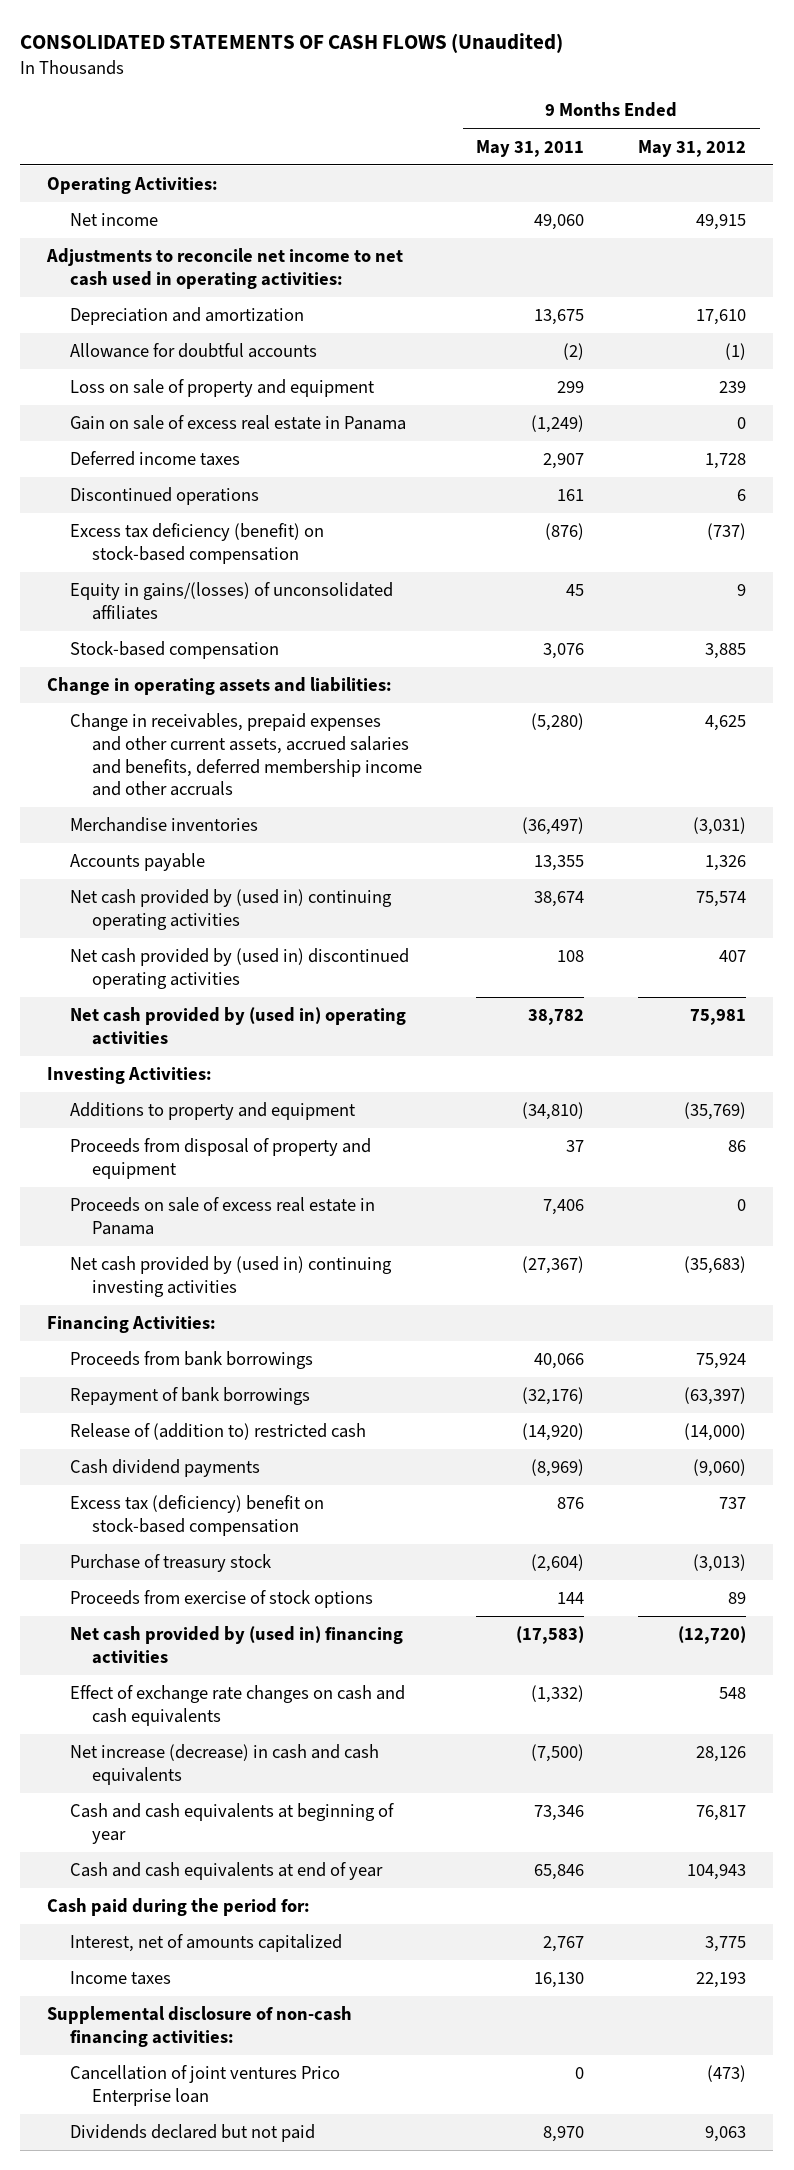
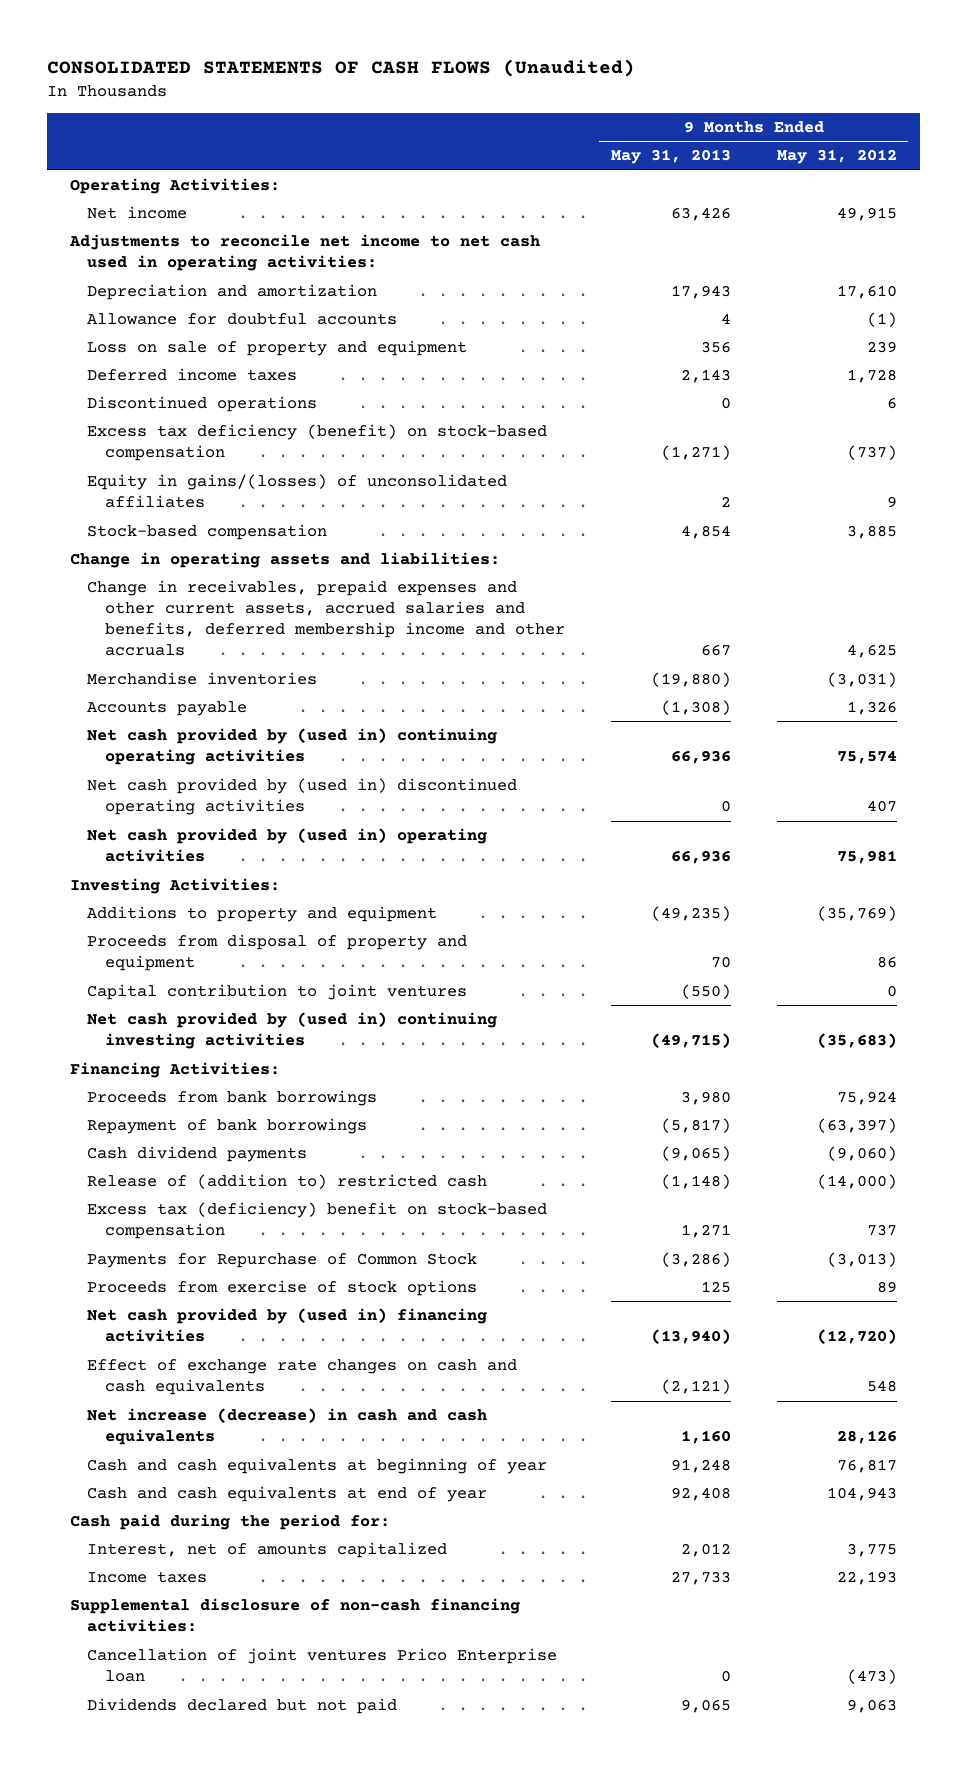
[476,139,585,157] May 31, 2011 -> none
none -> [610,149,731,165] May 31, 2013
[69,415,406,431] Gain on sale of excess real estate in Panama -> none
[69,1197,375,1235] Proceeds on sale of excess real estate in Panama -> none
none -> [87,984,468,1001] Capital contribution to joint ventures
[69,1423,366,1441] Release of (addition to) restricted cash -> [87,1174,488,1190] Release of (addition to) restricted cash
[69,1554,271,1573] Purchase of treasury stock -> [87,1253,478,1269] Payments for Repurchase of Common Stock

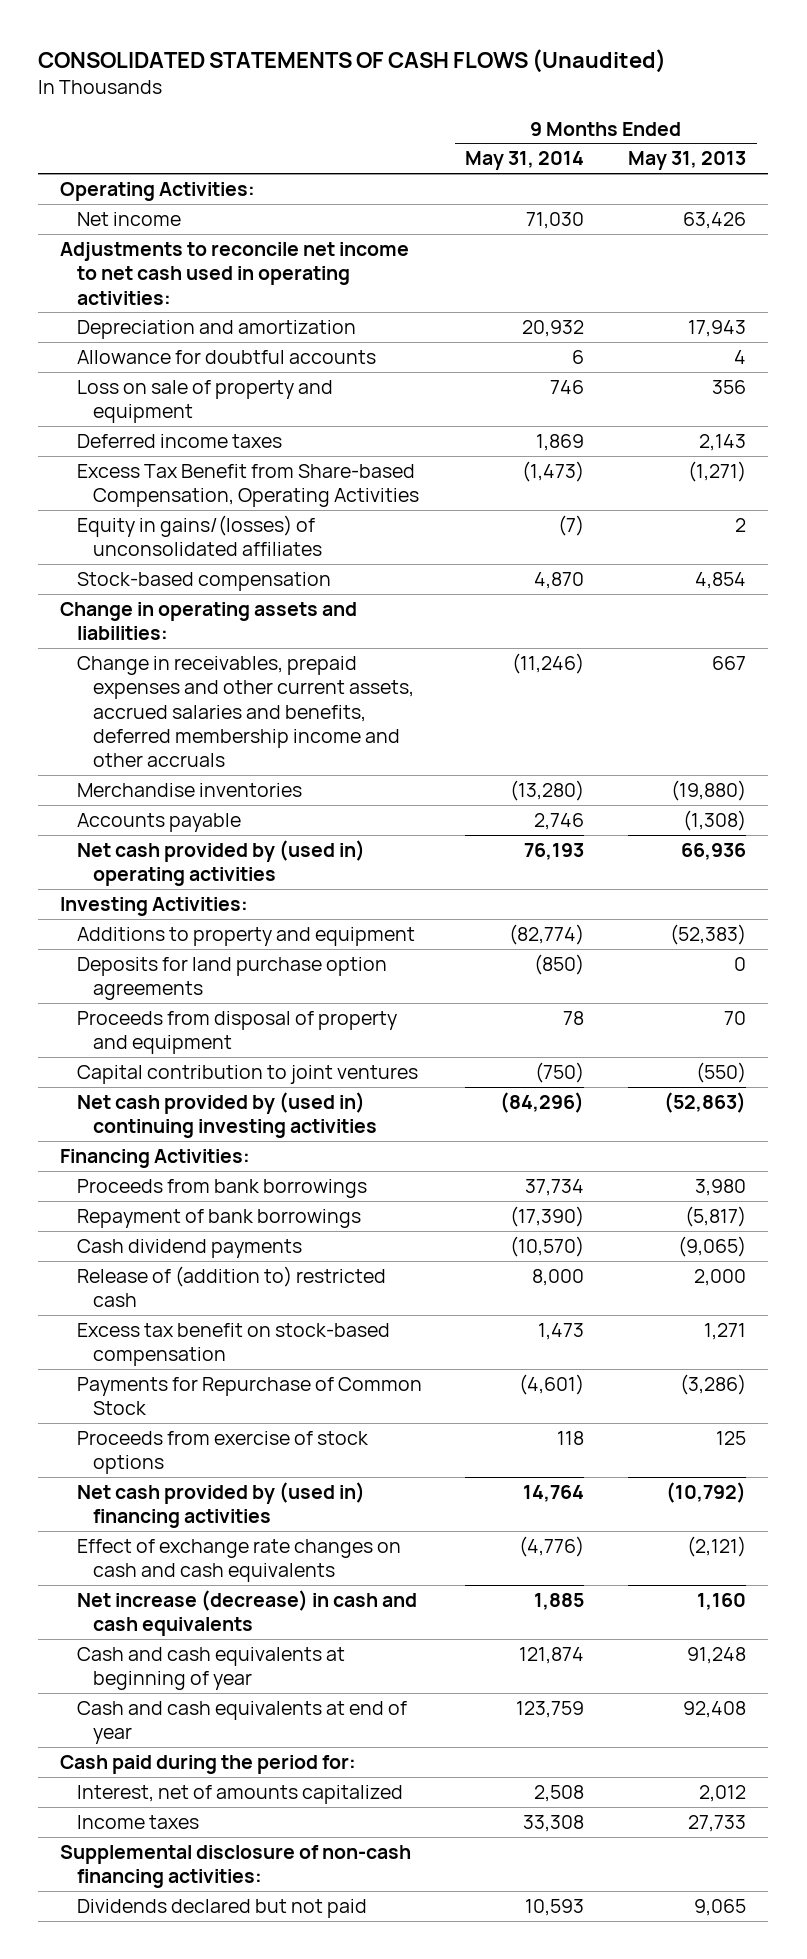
[776,149,897,165] May 31, 2012 -> none
none -> [465,151,585,171] May 31, 2014
[87,396,318,413] Discontinued operations -> none
[87,424,548,462] Excess tax deficiency (benefit) on stock-based compensation -> [76,463,420,508] Excess Tax Benefit from Share-based Compensation, Operating Activities
[87,728,498,766] Net cash provided by (used in) continuing operating activities -> none
[87,778,518,816] Net cash provided by (used in) discontinued operating activities -> none
[650,906,731,922] (49,235) -> [670,923,747,945] (52,383)
none -> [76,956,387,1001] Deposits for land purchase option agreements
[650,1033,731,1049] (49,715) -> [664,1091,747,1113] (52,863)
[660,1174,731,1190] (1,148) -> [694,1268,747,1286] 2,000
[87,1202,548,1240] Excess tax (deficiency) benefit on stock-based compensation -> [76,1322,390,1367] Excess tax benefit on stock-based compensation
[650,1329,731,1345] (13,940) -> [666,1481,747,1503] (10,792)
[87,1648,558,1683] Cancellation of joint ventures Prico Enterprise loan -> none

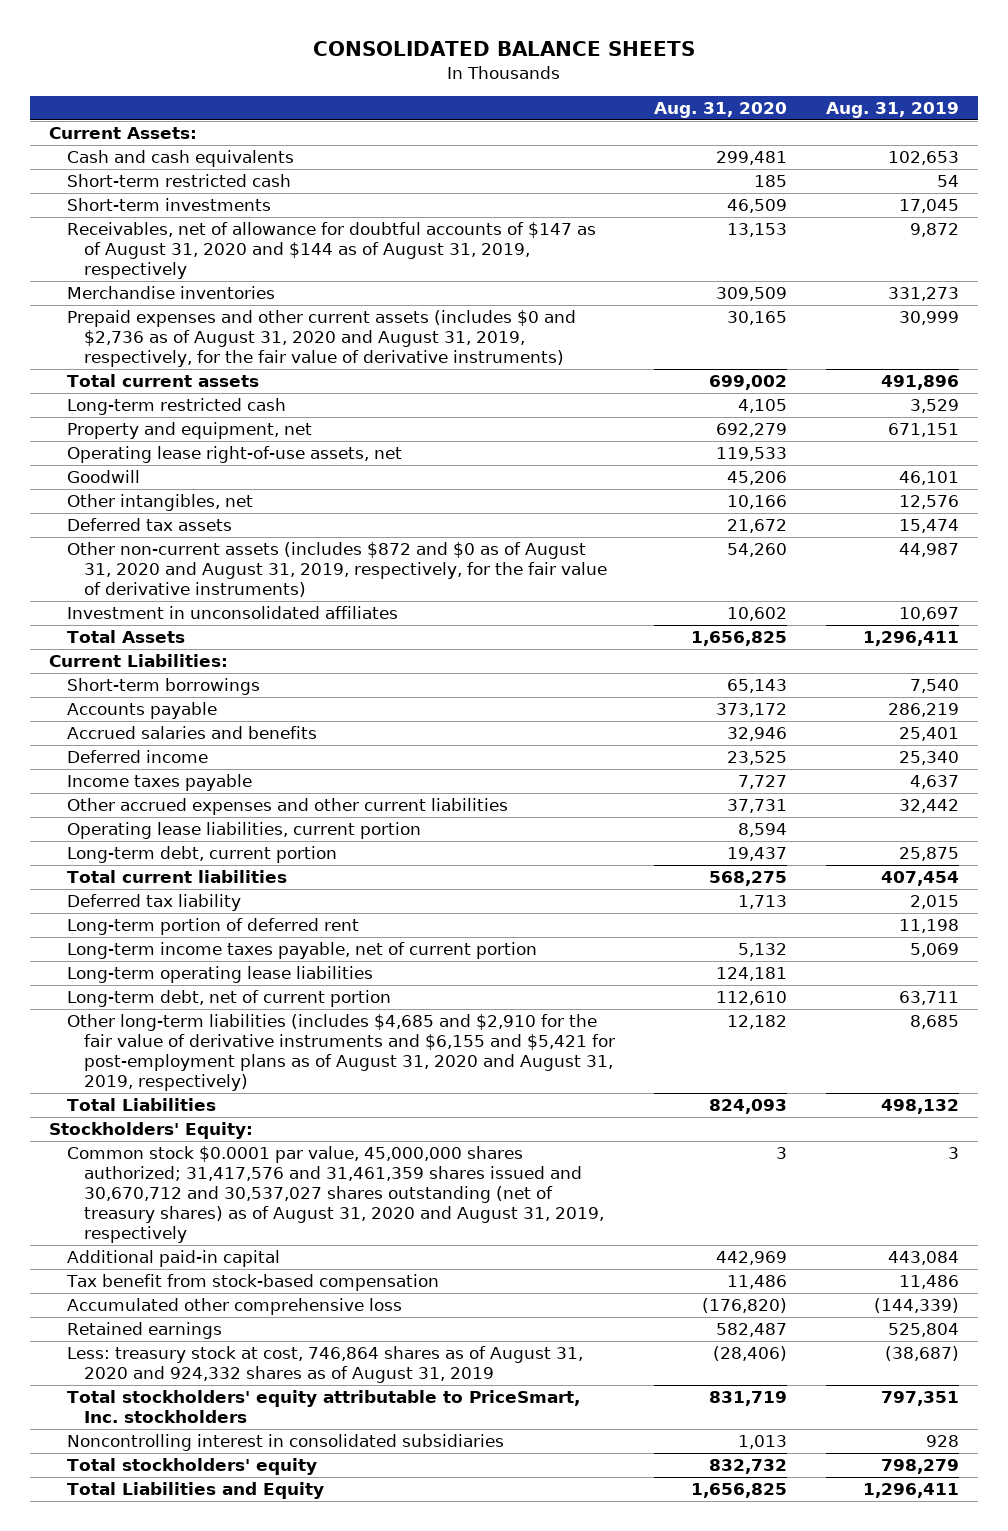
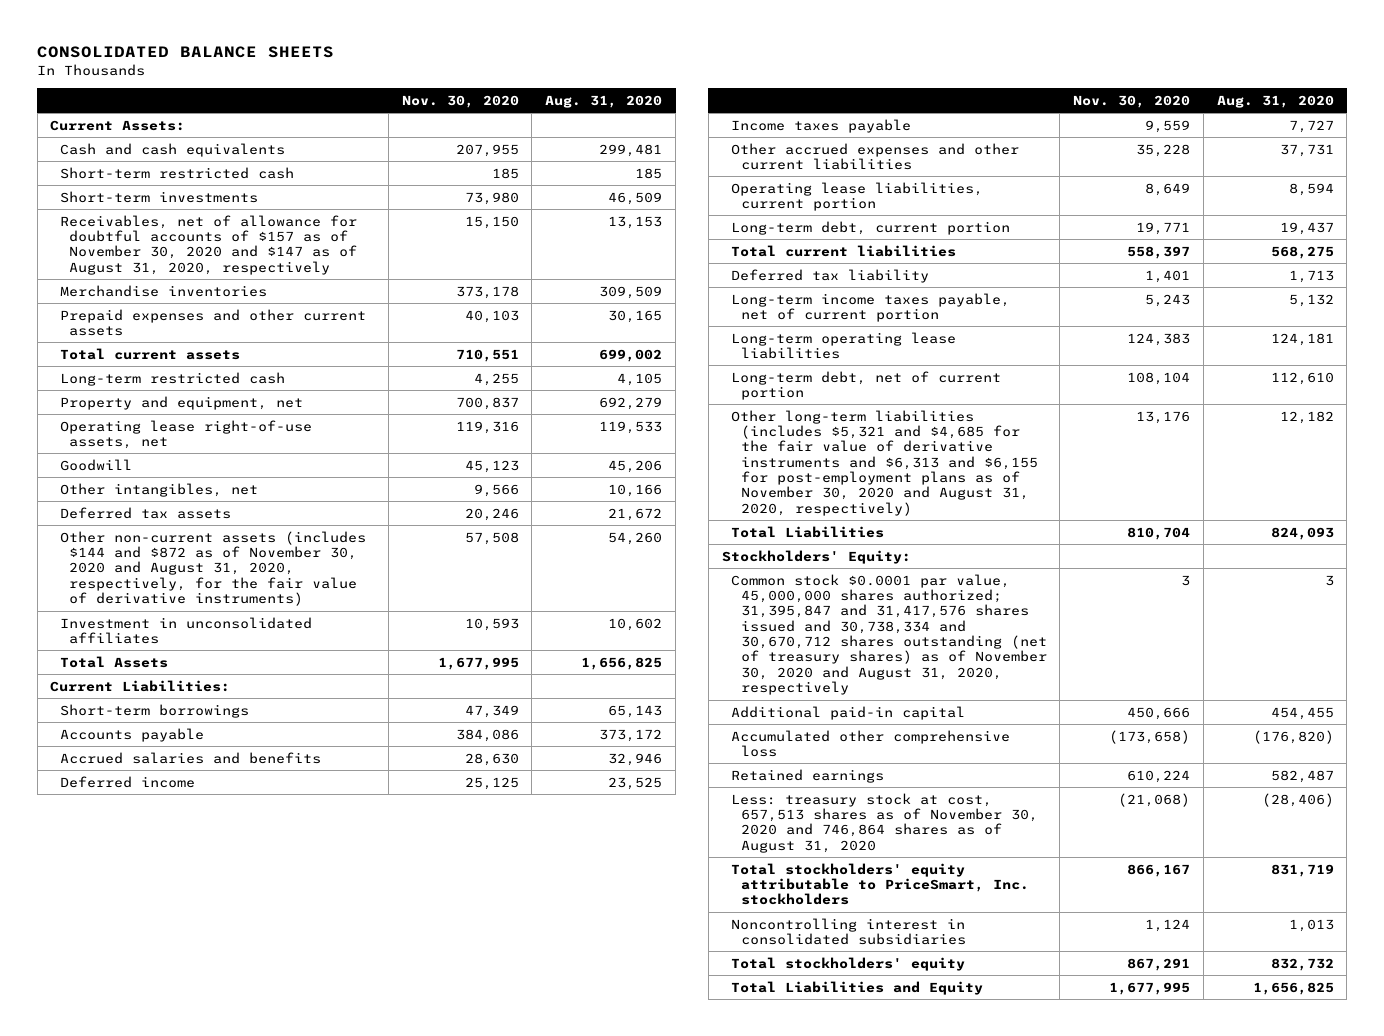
[825,101,959,118] Aug. 31, 2019 -> none
none -> [401,94,519,108] Nov. 30, 2020
[66,222,596,280] Receivables, net of allowance for doubtful accounts of $147 as of August 31, 2020 and $144 as of August 31, 2019, respectively -> [59,214,358,275] Receivables, net of allowance for doubtful accounts of $157 as of November 30, 2020 and $147 as of August 31, 2020, respectively
[66,310,576,368] Prepaid expenses and other current assets (includes $0 and $2,736 as of August 31, 2020 and August 31, 2019, respectively, for the fair value of derivative instruments) -> [59,308,366,336] Prepaid expenses and other current assets
[66,542,608,598] Other non-current assets (includes $872 and $0 as of August 31, 2020 and August 31, 2019, respectively, for the fair value of derivative instruments) -> [59,530,366,607] Other non-current assets (includes $144 and $872 as of November 30, 2020 and August 31, 2020, respectively, for the fair value of derivative instruments)
[66,918,359,936] Long-term portion of deferred rent -> none
[66,1014,616,1091] Other long-term liabilities (includes $4,685 and $2,910 for the fair value of derivative instruments and $6,155 and $5,421 for post-employment plans as of August 31, 2020 and August 31, 2019, respectively) -> [731,409,1038,516] Other long-term liabilities (includes $5,321 and $4,685 for the fair value of derivative instruments and $6,313 and $6,155 for post-employment plans as of November 30, 2020 and August 31, 2020, respectively)
[65,1274,439,1292] Tax benefit from stock-based compensation -> none
[66,1146,605,1243] Common stock $0.0001 par value, 45,000,000 shares authorized; 31,417,576 and 31,461,359 shares issued and 30,670,712 and 30,537,027 shares outstanding (net of treasury shares) as of August 31, 2020 and August 31, 2019, respectively -> [731,573,1047,696] Common stock $0.0001 par value, 45,000,000 shares authorized; 31,395,847 and 31,417,576 shares issued and 30,738,334 and 30,670,712 shares outstanding (net of treasury shares) as of November 30, 2020 and August 31, 2020, respectively
[716,1251,788,1266] 442,969 -> [1270,706,1334,720] 454,455
[66,1346,583,1384] Less: treasury stock at cost, 746,864 shares as of August 31, 2020 and 924,332 shares as of August 31, 2019 -> [731,792,1038,853] Less: treasury stock at cost, 657,513 shares as of November 30, 2020 and 746,864 shares as of August 31, 2020

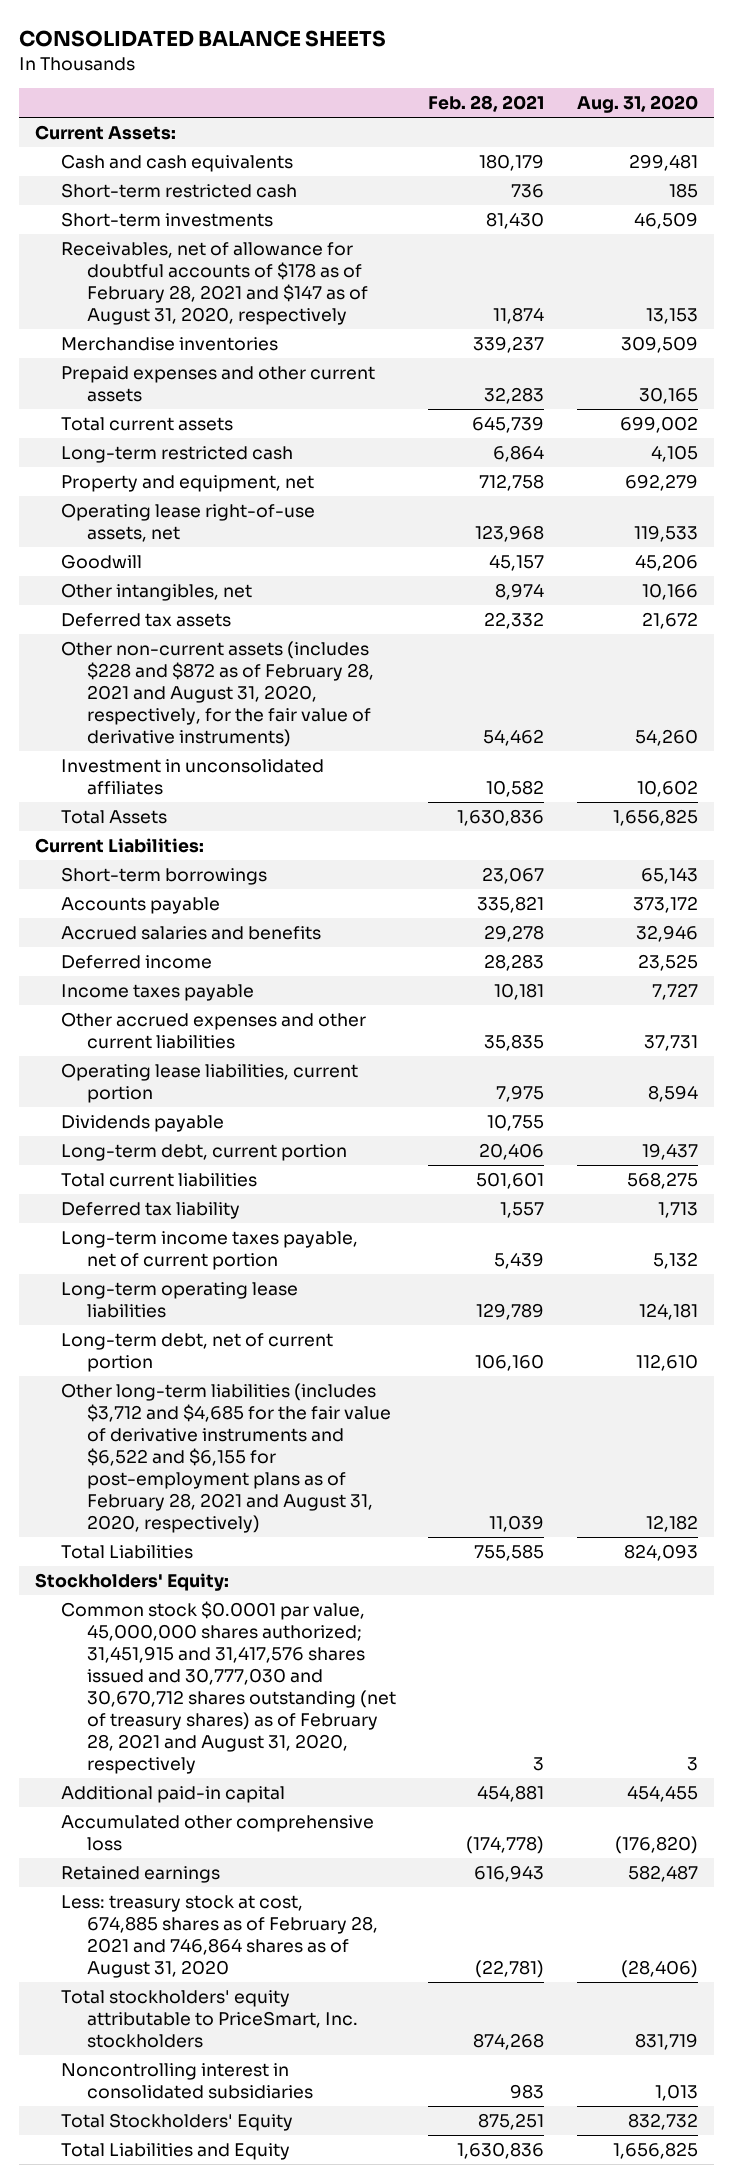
[401,94,519,108] Nov. 30, 2020 -> none
none -> [428,94,545,112] Feb. 28, 2021
[59,214,358,275] Receivables, net of allowance for doubtful accounts of $157 as of November 30, 2020 and $147 as of August 31, 2020, respectively -> [61,242,368,325] Receivables, net of allowance for doubtful accounts of $178 as of February 28, 2021 and $147 as of August 31, 2020, respectively
[59,530,366,607] Other non-current assets (includes $144 and $872 as of November 30, 2020 and August 31, 2020, respectively, for the fair value of derivative instruments) -> [61,641,374,747] Other non-current assets (includes $228 and $872 as of February 28, 2021 and August 31, 2020, respectively, for the fair value of derivative instruments)
none -> [61,1115,225,1133] Dividends payable
[731,409,1038,516] Other long-term liabilities (includes $5,321 and $4,685 for the fair value of derivative instruments and $6,313 and $6,155 for post-employment plans as of November 30, 2020 and August 31, 2020, respectively) -> [61,1383,391,1533] Other long-term liabilities (includes $3,712 and $4,685 for the fair value of derivative instruments and $6,522 and $6,155 for post-employment plans as of February 28, 2021 and August 31, 2020, respectively)
[731,573,1047,696] Common stock $0.0001 par value, 45,000,000 shares authorized; 31,395,847 and 31,417,576 shares issued and 30,738,334 and 30,670,712 shares outstanding (net of treasury shares) as of November 30, 2020 and August 31, 2020, respectively -> [61,1601,396,1774] Common stock $0.0001 par value, 45,000,000 shares authorized; 31,451,915 and 31,417,576 shares issued and 30,777,030 and 30,670,712 shares outstanding (net of treasury shares) as of February 28, 2021 and August 31, 2020, respectively
[731,792,1038,853] Less: treasury stock at cost, 657,513 shares as of November 30, 2020 and 746,864 shares as of August 31, 2020 -> [61,1895,378,1978] Less: treasury stock at cost, 674,885 shares as of February 28, 2021 and 746,864 shares as of August 31, 2020
[731,956,966,971] Total stockholders' equity -> [61,2113,294,2132] Total Stockholders' Equity

